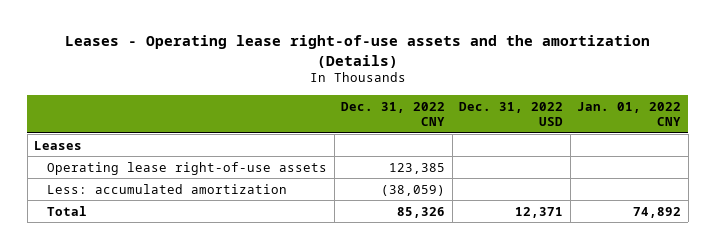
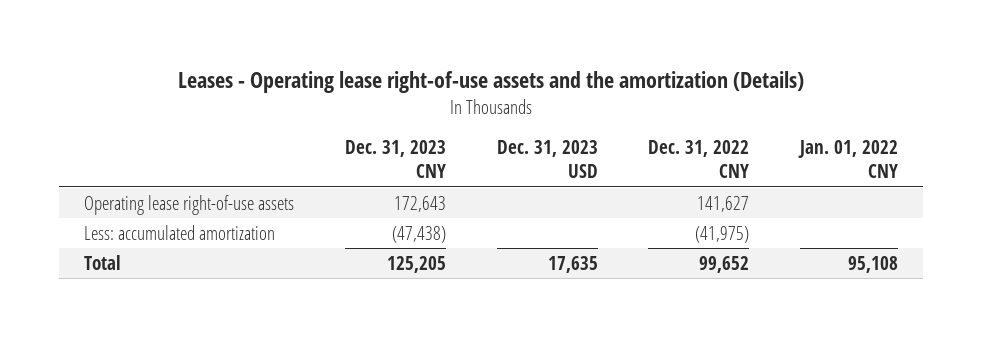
[459,101,564,127] Dec. 31, 2022 USD -> none
none -> [344,140,446,179] Dec. 31, 2023 CNY
none -> [496,140,598,179] Dec. 31, 2023 USD
[34,140,83,150] Leases -> none
[389,162,446,174] 123,385 -> [697,195,750,212] 141,627
[381,184,446,196] (38,059) -> [695,225,750,243] (41,975)
[397,206,446,218] 85,326 -> [699,255,750,273] 99,652
[633,206,682,218] 74,892 -> [847,255,898,273] 95,108

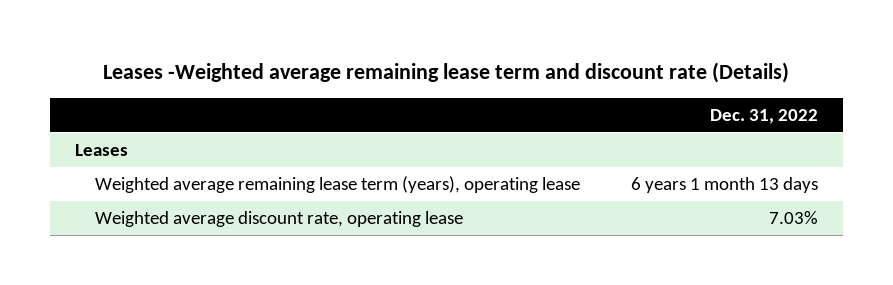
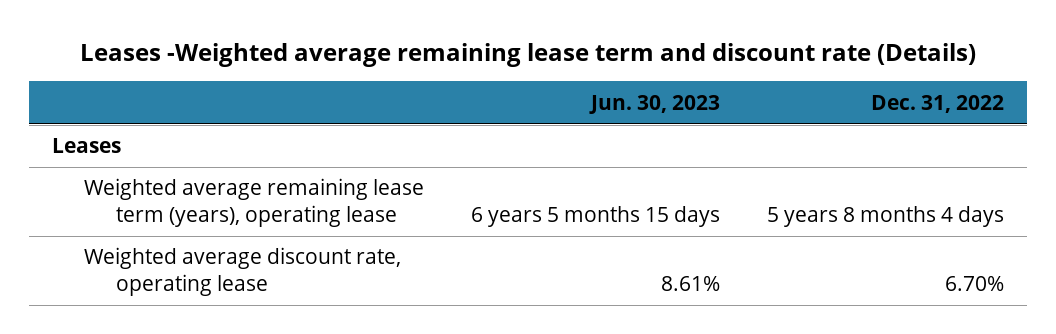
none -> [589,94,721,114] Jun. 30, 2023
[630,177,818,194] 6 years 1 month 13 days -> [767,205,1005,227] 5 years 8 months 4 days
[768,211,818,225] 7.03% -> [945,275,1005,291] 6.70%

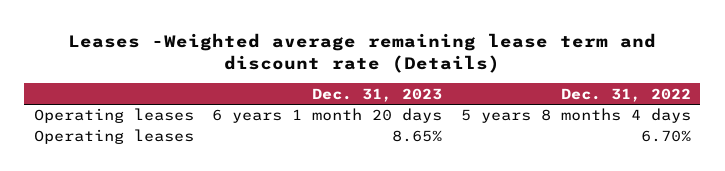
[589,94,721,114] Jun. 30, 2023 -> none
none -> [312,87,443,102] Dec. 31, 2023
[52,138,122,154] Leases -> none
[84,178,425,227] Weighted average remaining lease term (years), operating lease -> [33,108,194,124] Operating leases
[84,247,402,296] Weighted average discount rate, operating lease -> [33,129,194,145] Operating leases

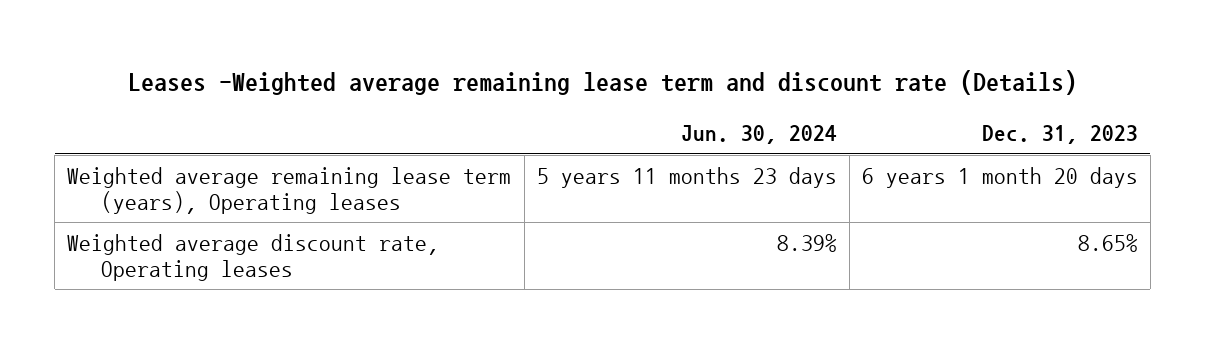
[561,87,692,102] Dec. 31, 2022 -> none
none -> [680,125,837,145] Jun. 30, 2024
[33,108,194,124] Operating leases -> [67,166,512,214] Weighted average remaining lease term (years), Operating leases
[33,129,194,145] Operating leases -> [67,233,440,281] Weighted average discount rate, Operating leases

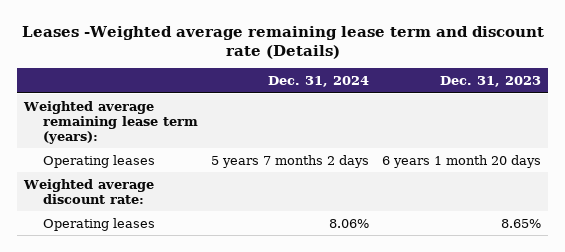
[680,125,837,145] Jun. 30, 2024 -> none
none -> [268,76,370,88] Dec. 31, 2024
none -> [22,100,199,144] Weighted average remaining lease term (years):
[67,166,512,214] Weighted average remaining lease term (years), Operating leases -> [43,154,156,168] Operating leases
none -> [22,178,154,204] Weighted average discount rate:
[67,233,440,281] Weighted average discount rate, Operating leases -> [43,217,156,231] Operating leases

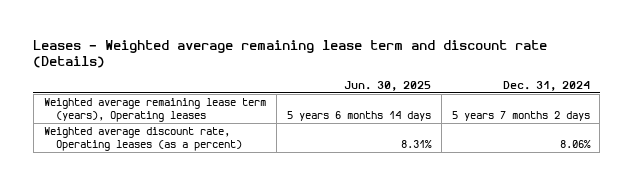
[21,25,544,60] Leases -Weighted average remaining lease term and discount rate (Details) -> [33,39,548,69] Leases - Weighted average remaining lease term and discount rate (Details)
[440,76,542,88] Dec. 31, 2023 -> none
none -> [343,81,431,92] Jun. 30, 2025
[22,100,199,144] Weighted average remaining lease term (years): -> none
[22,178,154,204] Weighted average discount rate: -> none
[43,154,156,168] Operating leases -> [43,98,266,122] Weighted average remaining lease term (years), Operating leases
[43,217,156,231] Operating leases -> [43,127,243,151] Weighted average discount rate, Operating leases (as a percent)

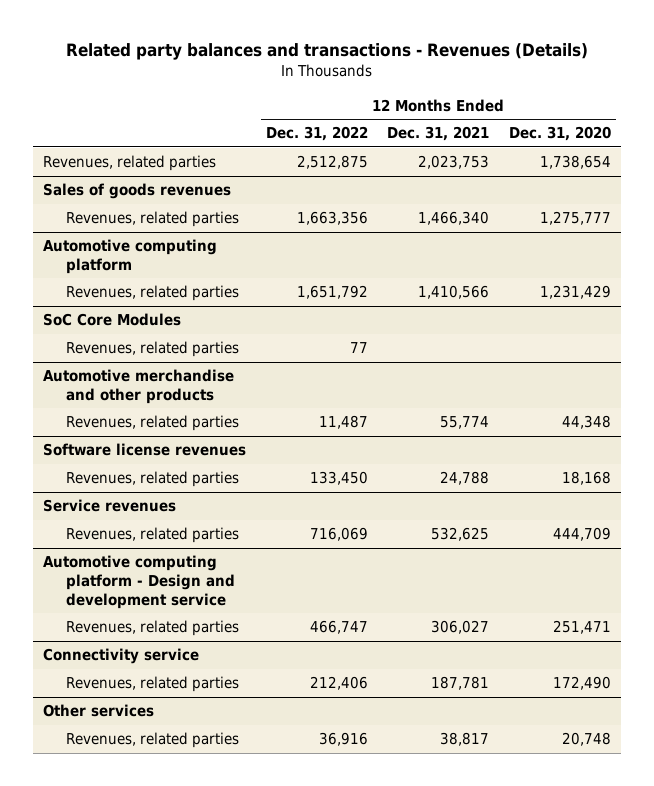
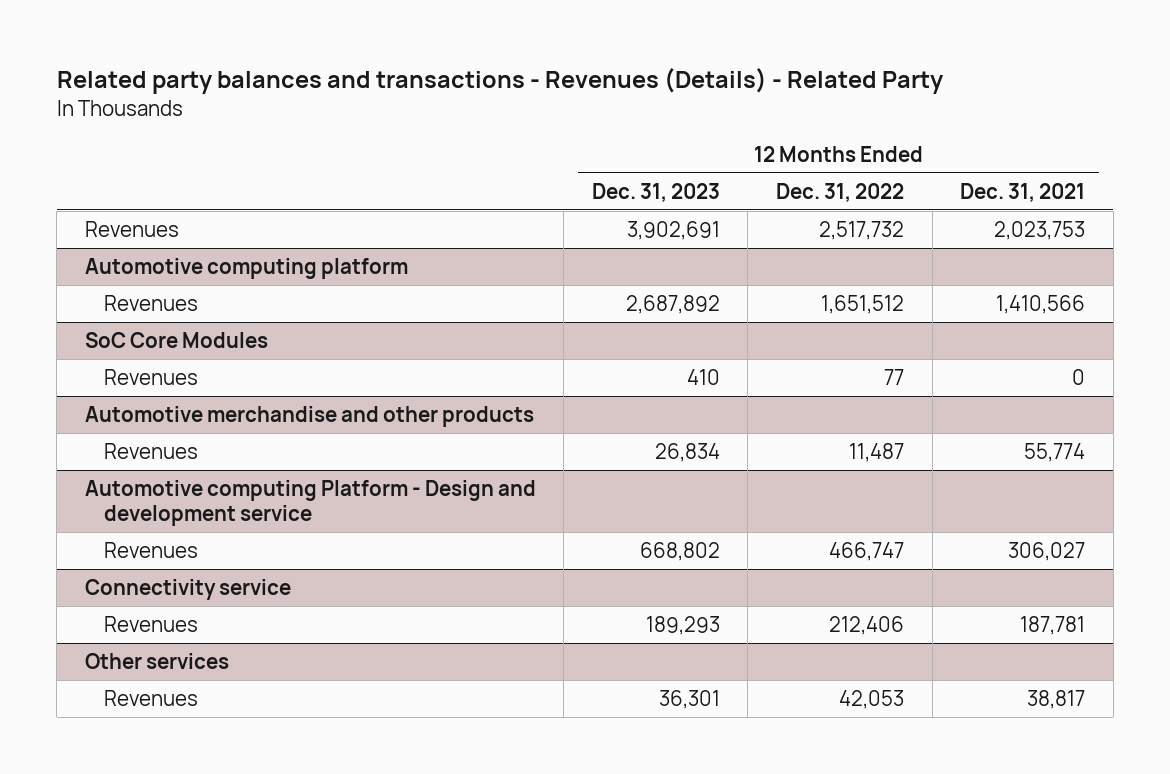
[66,43,589,61] Related party balances and transactions - Revenues (Details) -> [56,68,944,95] Related party balances and transactions - Revenues (Details) - Related Party
[509,126,612,142] Dec. 31, 2020 -> none
none -> [591,182,720,202] Dec. 31, 2023
[43,155,217,172] Revenues, related parties -> none
[43,183,232,200] Sales of goods revenues -> none
[65,211,239,228] Revenues, related parties -> none
none -> [84,220,179,237] Revenues
[65,285,239,302] Revenues, related parties -> none
none -> [103,294,198,311] Revenues
[65,341,239,358] Revenues, related parties -> none
none -> [103,368,198,385] Revenues
[43,443,247,457] Software license revenues -> none
[65,471,239,488] Revenues, related parties -> none
[43,499,177,513] Service revenues -> none
[65,527,239,544] Revenues, related parties -> none
[65,415,239,432] Revenues, related parties -> [103,442,198,459] Revenues
[43,555,235,609] Automotive computing platform - Design and development service -> [84,479,536,527] Automotive computing Platform - Design and development service
[65,620,239,637] Revenues, related parties -> [103,541,198,558] Revenues
[65,676,239,693] Revenues, related parties -> [103,615,198,632] Revenues
[65,732,239,749] Revenues, related parties -> none
none -> [103,689,198,706] Revenues

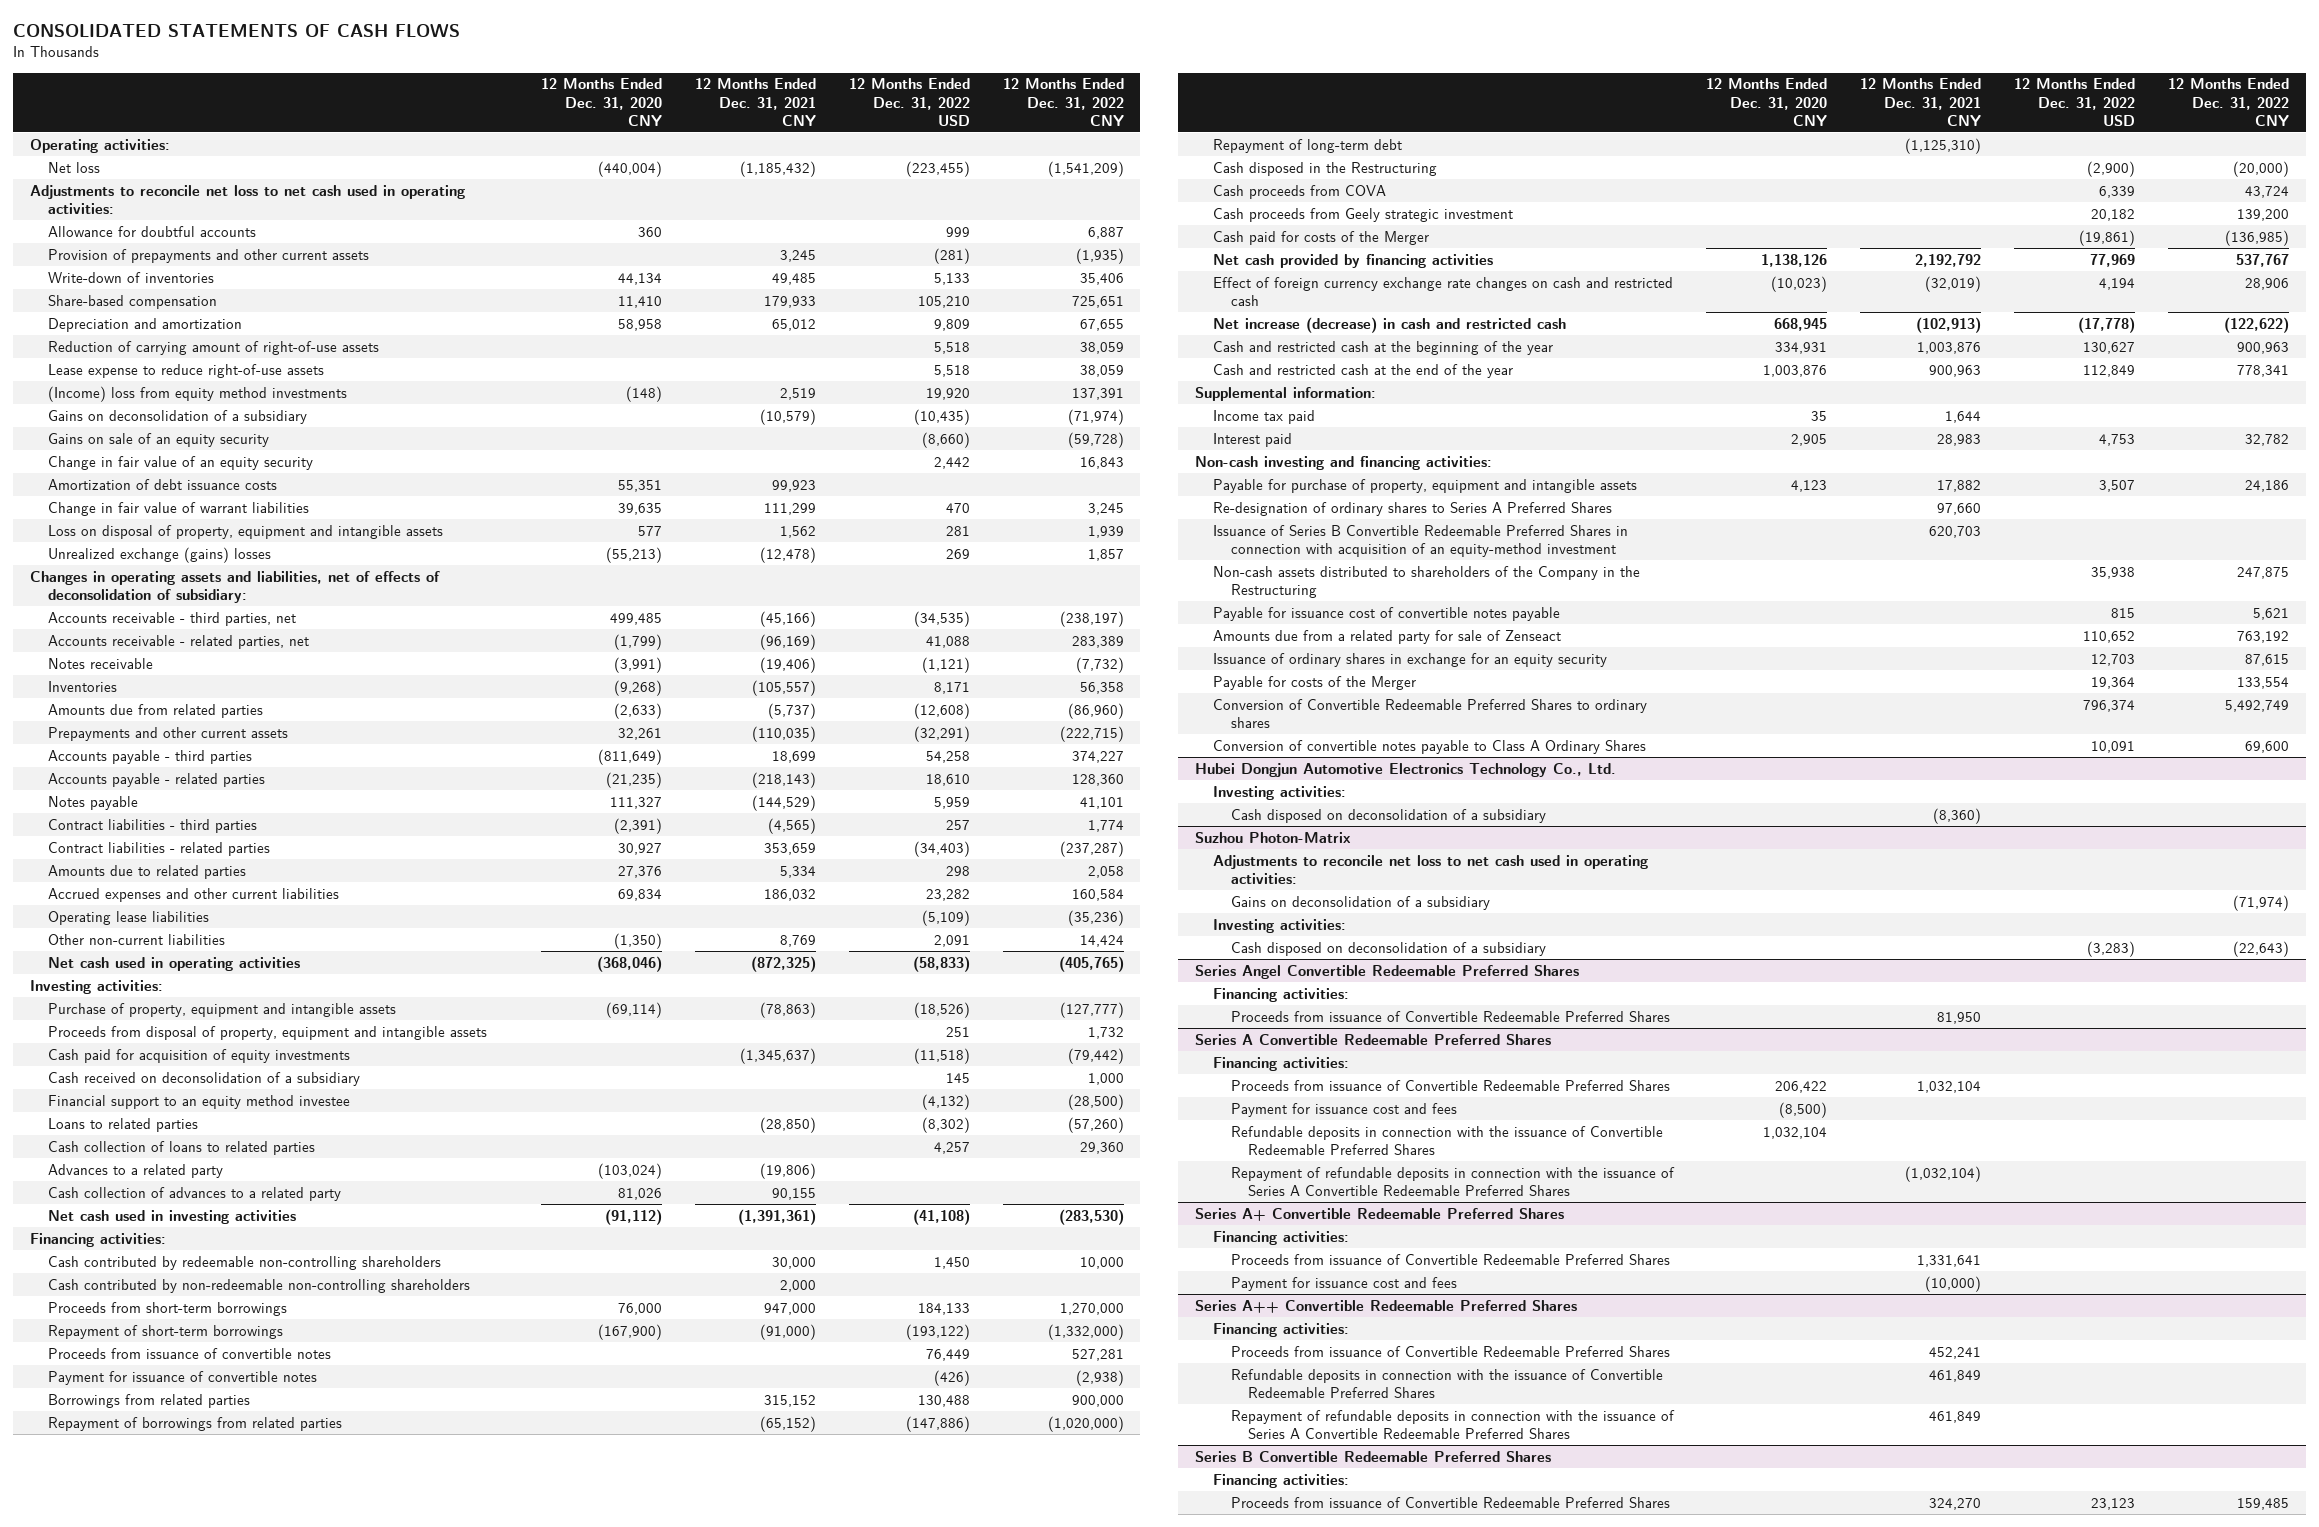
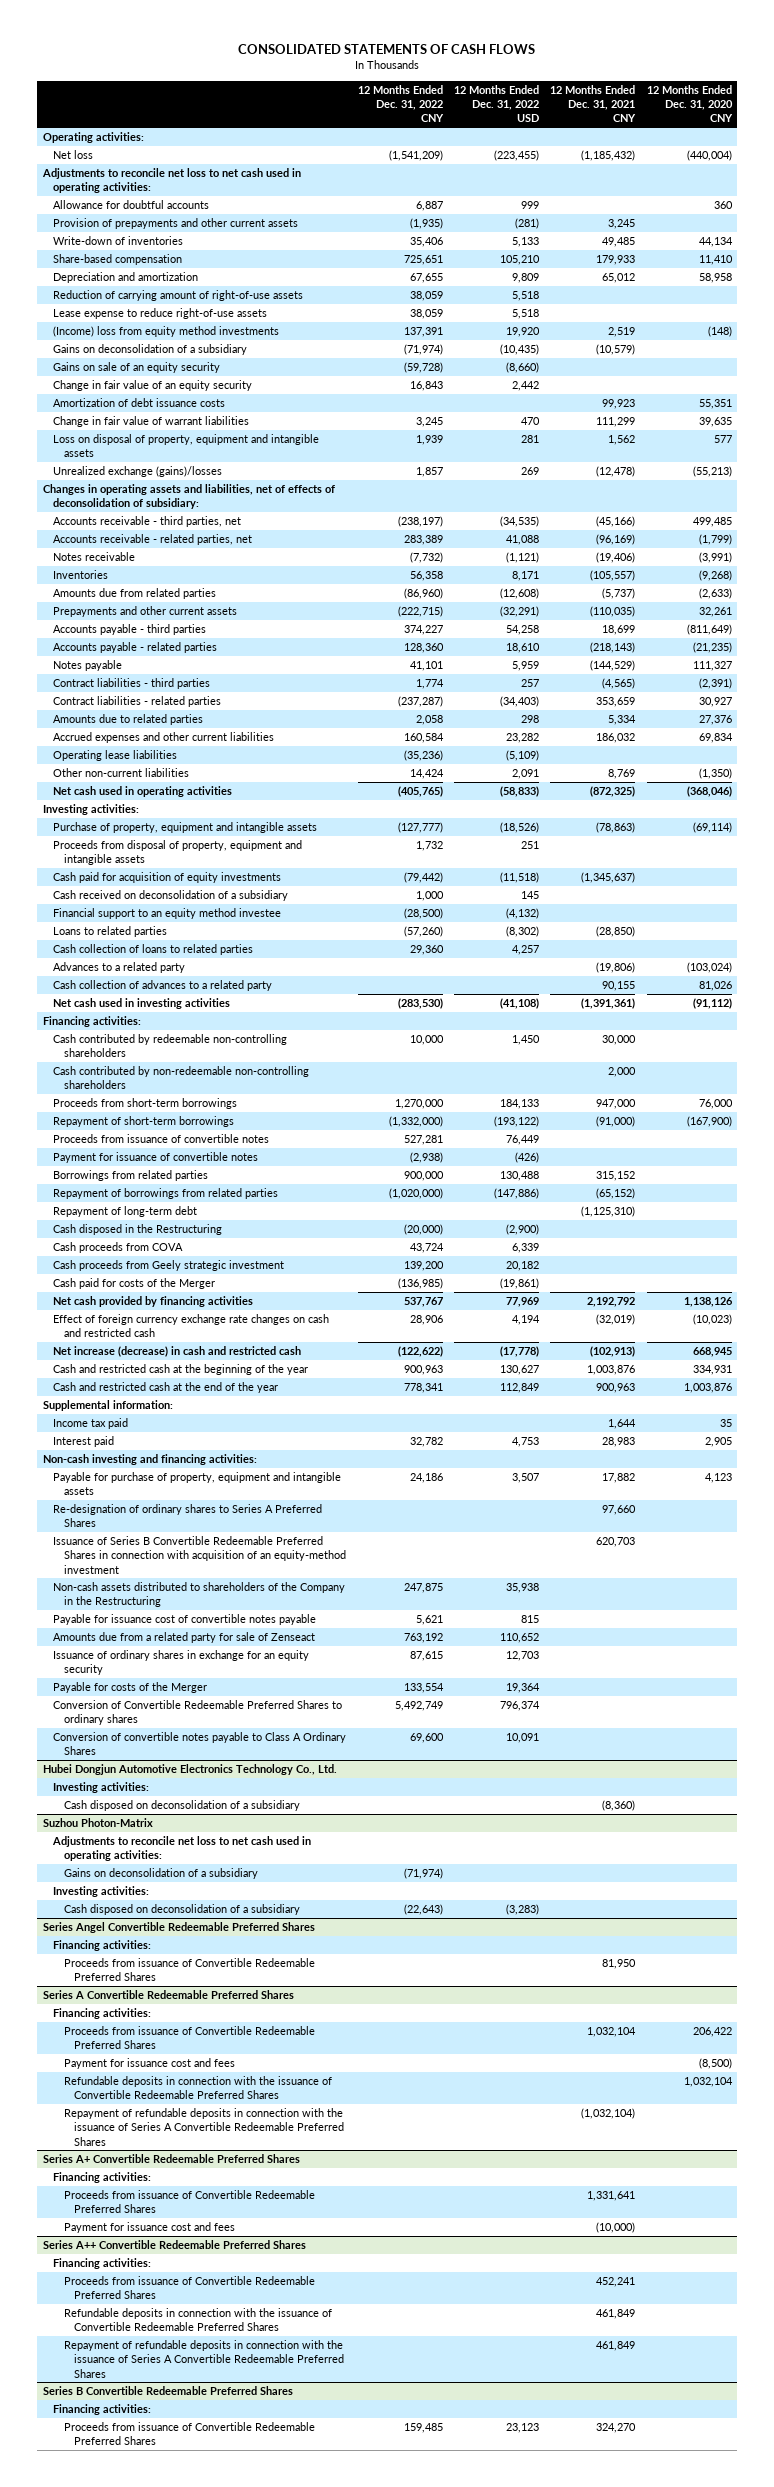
[47,546,271,563] Unrealized exchange (gains) losses -> [53,465,223,477] Unrealized exchange (gains)/losses

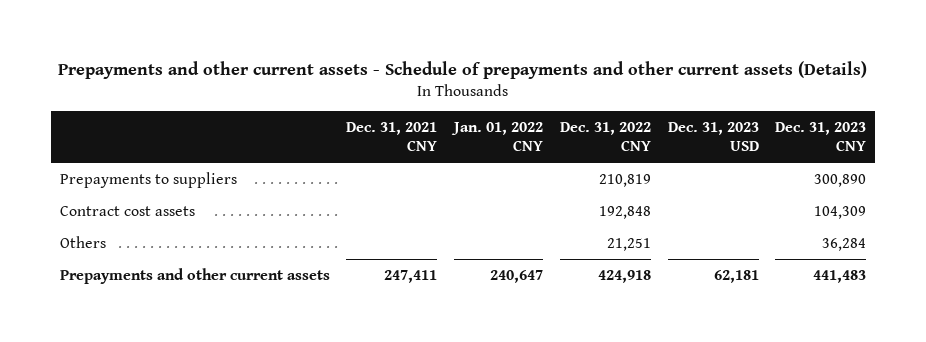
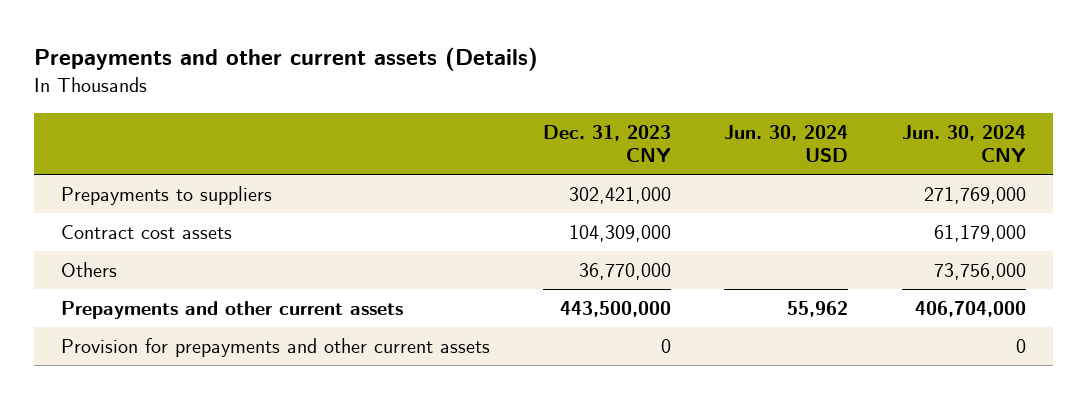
[57,60,867,79] Prepayments and other current assets - Schedule of prepayments and other current assets (Details) -> [33,47,538,72] Prepayments and other current assets (Details)
[346,121,438,152] Dec. 31, 2021 CNY -> none
[451,121,544,152] Jan. 01, 2022 CNY -> none
[559,121,651,152] Dec. 31, 2022 CNY -> none
[667,121,759,152] Dec. 31, 2023 USD -> none
none -> [724,124,849,163] Jun. 30, 2024 USD
none -> [901,124,1026,163] Jun. 30, 2024 CNY
[814,173,867,187] 300,890 -> [569,187,672,205] 302,421,000
[814,205,867,219] 104,309 -> [569,225,672,243] 104,309,000
[822,237,867,251] 36,284 -> [579,263,672,281] 36,770,000
[813,269,867,283] 441,483 -> [560,301,672,318] 443,500,000
none -> [60,338,490,358] Provision for prepayments and other current assets

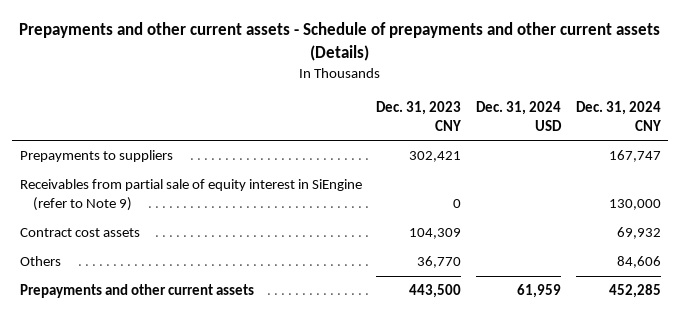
[33,47,538,72] Prepayments and other current assets (Details) -> [19,22,661,62] Prepayments and other current assets - Schedule of prepayments and other current assets (Details)
[724,124,849,163] Jun. 30, 2024 USD -> none
[901,124,1026,163] Jun. 30, 2024 CNY -> none
none -> [476,100,563,131] Dec. 31, 2024 USD
none -> [576,100,662,131] Dec. 31, 2024 CNY
[60,338,490,358] Provision for prepayments and other current assets -> none
[569,187,672,205] 302,421,000 -> [409,151,462,163] 302,421
none -> [19,179,362,211] Receivables from partial sale of equity interest in SiEngine (refer to Note 9)
[569,225,672,243] 104,309,000 -> [409,228,462,240] 104,309
[579,263,672,281] 36,770,000 -> [417,256,462,269] 36,770
[560,301,672,318] 443,500,000 -> [409,284,462,299] 443,500

